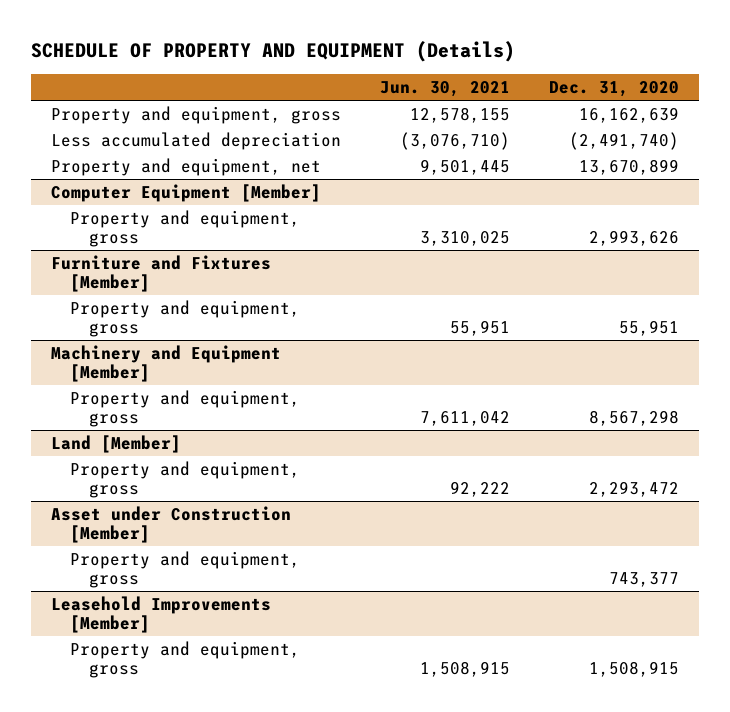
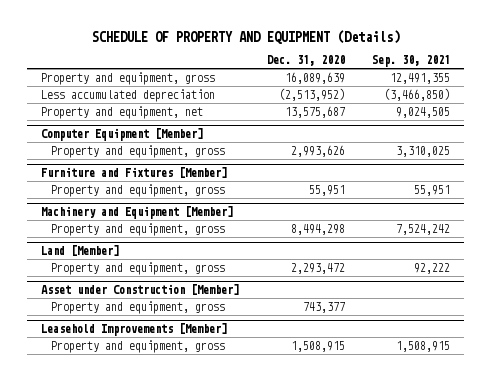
[379,81,510,98] Jun. 30, 2021 -> none
none -> [371,55,450,68] Sep. 30, 2021
[579,106,680,123] 16,162,639 -> [284,71,345,84] 16,089,639
[569,131,680,150] (2,491,740) -> [278,87,345,101] (2,513,952)
[579,158,680,175] 13,670,899 -> [284,105,345,118] 13,575,687
[589,410,680,427] 8,567,298 -> [290,223,345,235] 8,494,298

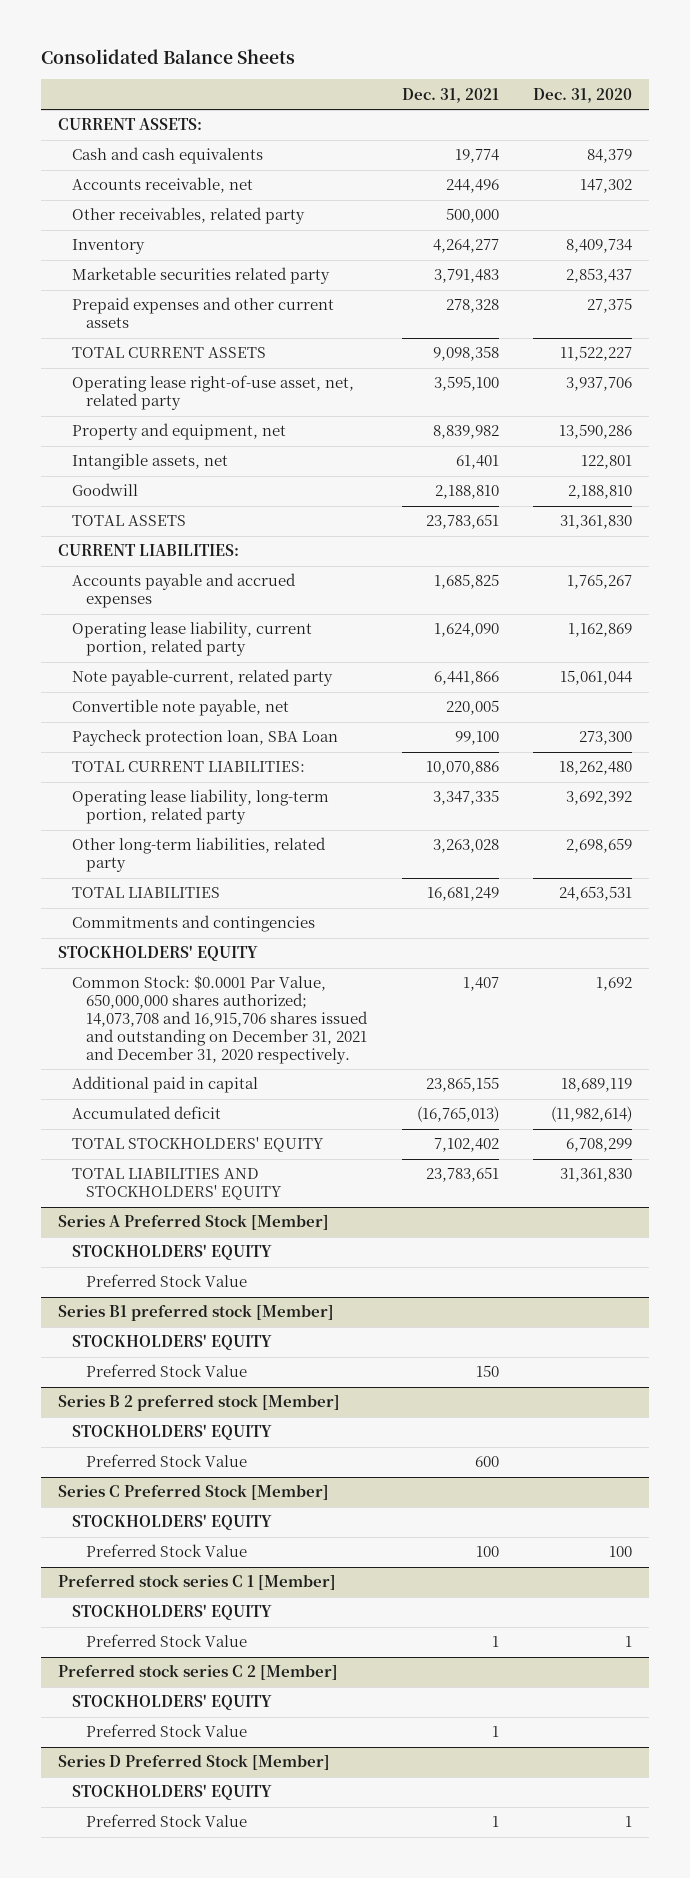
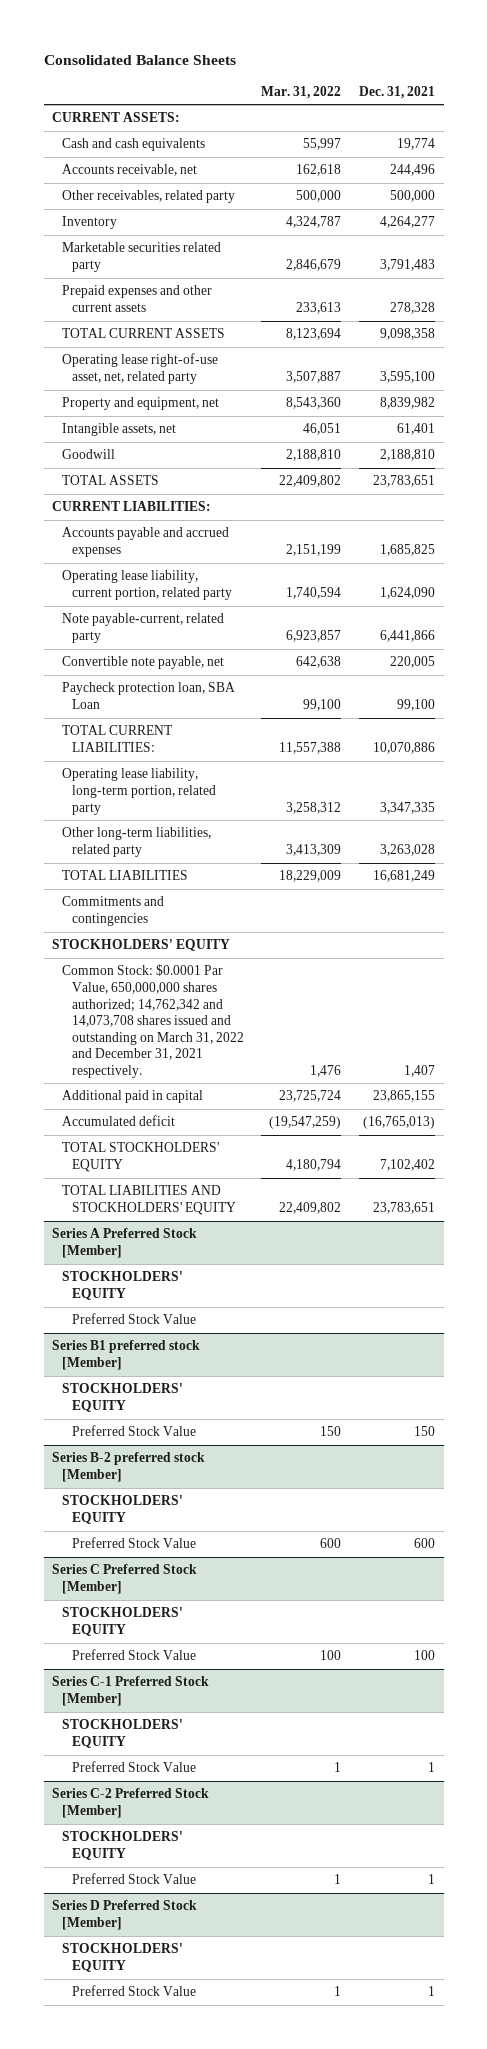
[533,87,633,103] Dec. 31, 2020 -> none
none -> [261,85,342,99] Mar. 31, 2022
[72,975,369,1064] Common Stock: $0.0001 Par Value, 650,000,000 shares authorized; 14,073,708 and 16,915,706 shares issued and outstanding on December 31, 2021 and December 31, 2020 respectively. -> [62,964,244,1078] Common Stock: $0.0001 Par Value, 650,000,000 shares authorized; 14,762,342 and 14,073,708 shares issued and outstanding on March 31, 2022 and December 31, 2021 respectively.
[57,1394,340,1412] Series B 2 preferred stock [Member] -> [52,1452,206,1483] Series B-2 preferred stock [Member]
[57,1574,336,1591] Preferred stock series C 1 [Member] -> [52,1676,210,1707] Series C-1 Preferred Stock [Member]
[57,1664,338,1681] Preferred stock series C 2 [Member] -> [52,1788,210,1819] Series C-2 Preferred Stock [Member]

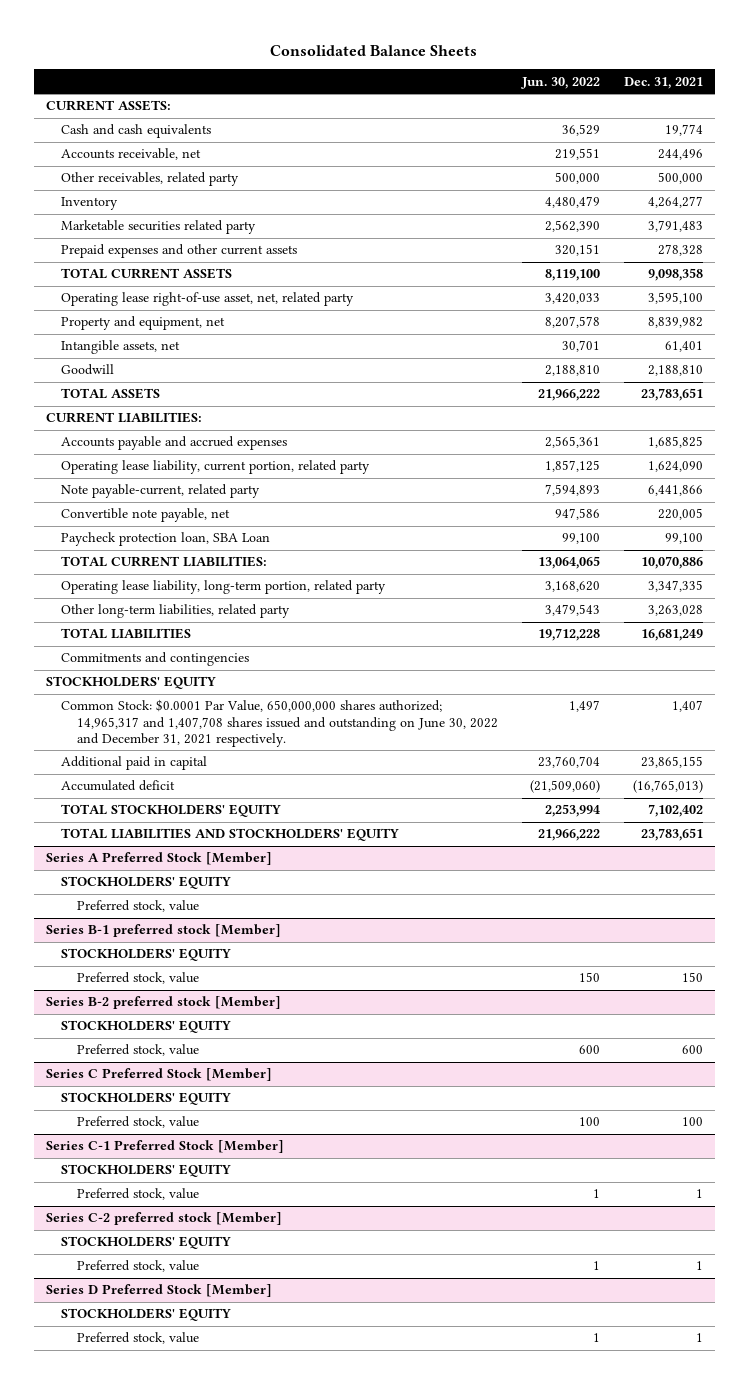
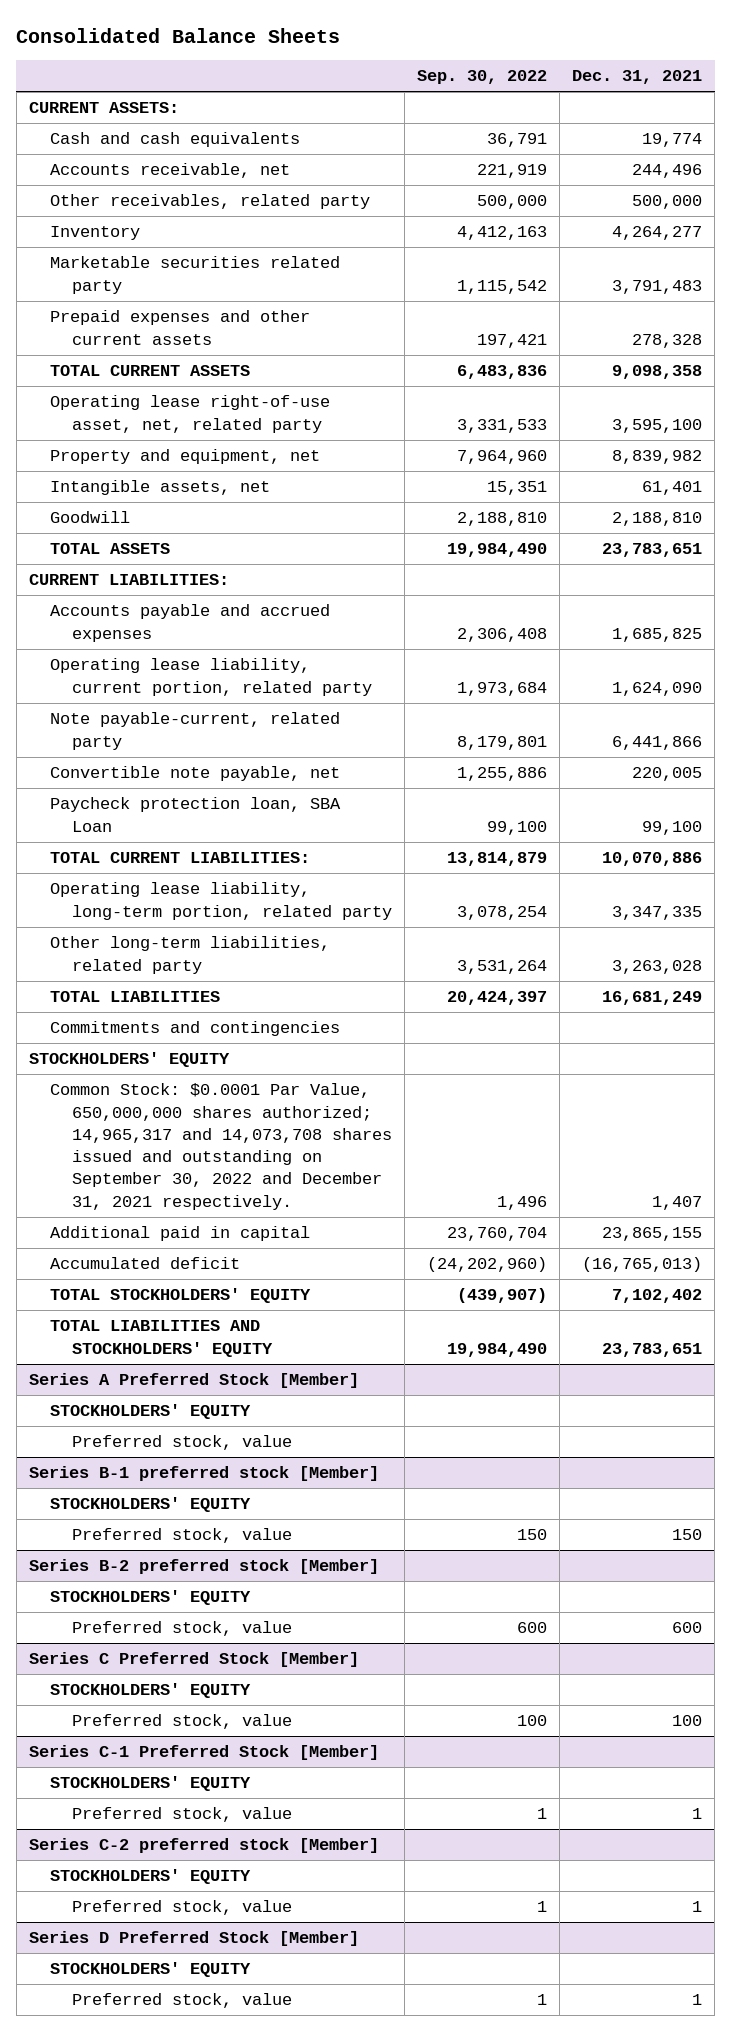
[520,76,600,89] Jun. 30, 2022 -> none
none -> [417,70,548,85] Sep. 30, 2022
[61,699,498,747] Common Stock: $0.0001 Par Value, 650,000,000 shares authorized; 14,965,317 and 1,407,708 shares issued and outstanding on June 30, 2022 and December 31, 2021 respectively. -> [50,1083,392,1210] Common Stock: $0.0001 Par Value, 650,000,000 shares authorized; 14,965,317 and 14,073,708 shares issued and outstanding on September 30, 2022 and December 31, 2021 respectively.

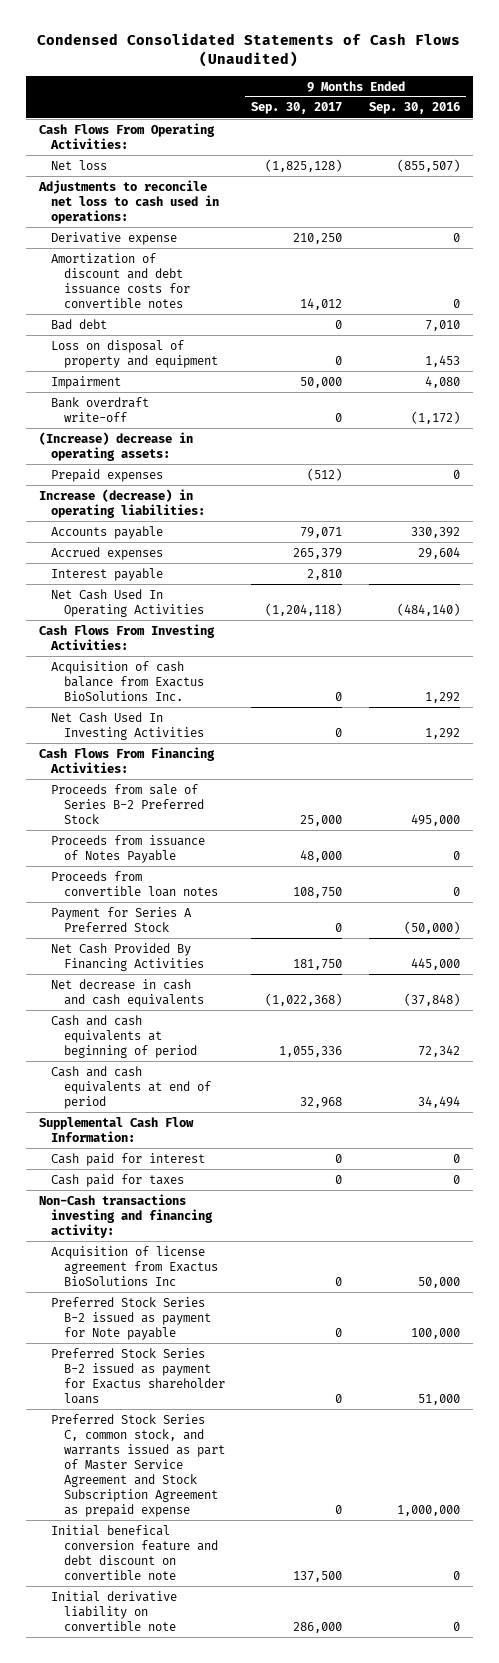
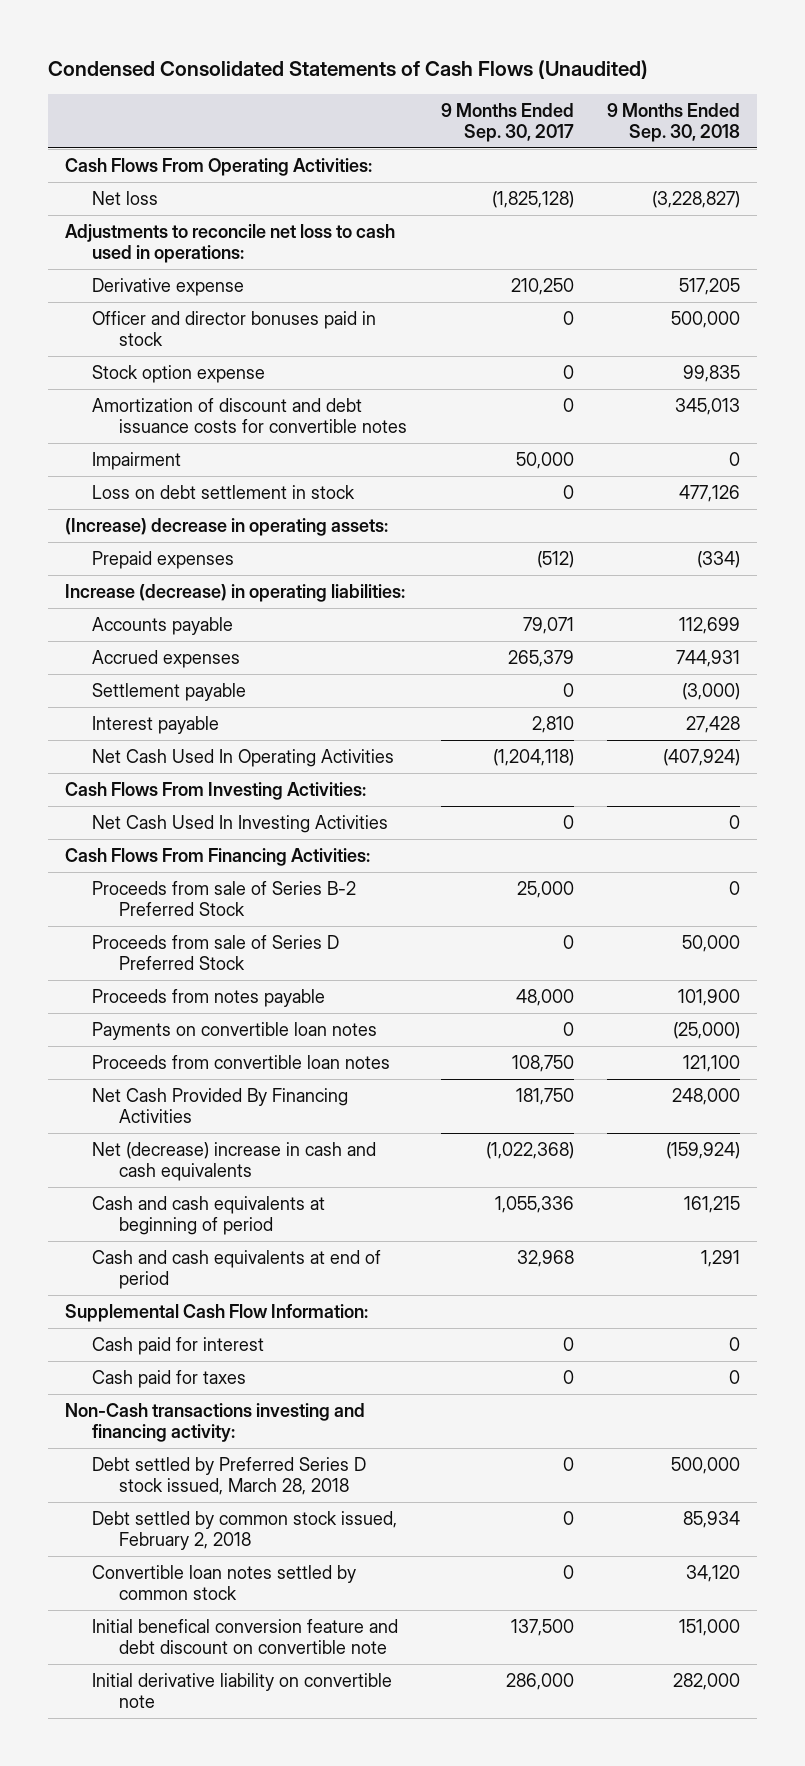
[368,102,460,115] Sep. 30, 2016 -> none
none -> [607,102,741,142] 9 Months Ended Sep. 30, 2018
[51,318,108,330] Bad debt -> none
[51,339,218,368] Loss on disposal of property and equipment -> none
none -> [92,310,377,347] Officer and director bonuses paid in stock
none -> [92,364,266,383] Stock option expense
[300,298,343,311] 14,012 -> [562,397,574,412] 0
[51,396,150,422] Bank overdraft write-off -> none
none -> [92,484,356,499] Loss on debt settlement in stock
none -> [92,682,247,701] Settlement payable
[51,660,204,701] Acquisition of cash balance from Exactus BioSolutions Inc. -> none
none -> [92,934,340,971] Proceeds from sale of Series D Preferred Stock
[51,834,206,863] Proceeds from issuance of Notes Payable -> [92,988,326,1007] Proceeds from notes payable
none -> [92,1021,378,1040] Payments on convertible loan notes
[51,906,193,932] Payment for Series A Preferred Stock -> none
[51,978,204,1007] Net decrease in cash and cash equivalents -> [92,1141,377,1182] Net (decrease) increase in cash and cash equivalents
[51,1245,218,1286] Acquisition of license agreement from Exactus BioSolutions Inc -> none
[51,1296,211,1340] Preferred Stock Series B-2 issued as payment for Note payable -> none
[51,1347,225,1405] Preferred Stock Series B-2 issued as payment for Exactus shareholder loans -> none
[51,1413,225,1518] Preferred Stock Series C, common stock, and warrants issued as part of Master Service Agreement and Stock Subscription Agreement as prepaid expense -> none
none -> [92,1456,367,1496] Debt settled by Preferred Series D stock issued, March 28, 2018
none -> [92,1510,398,1551] Debt settled by common stock issued, February 2, 2018
none -> [92,1564,357,1601] Convertible loan notes settled by common stock

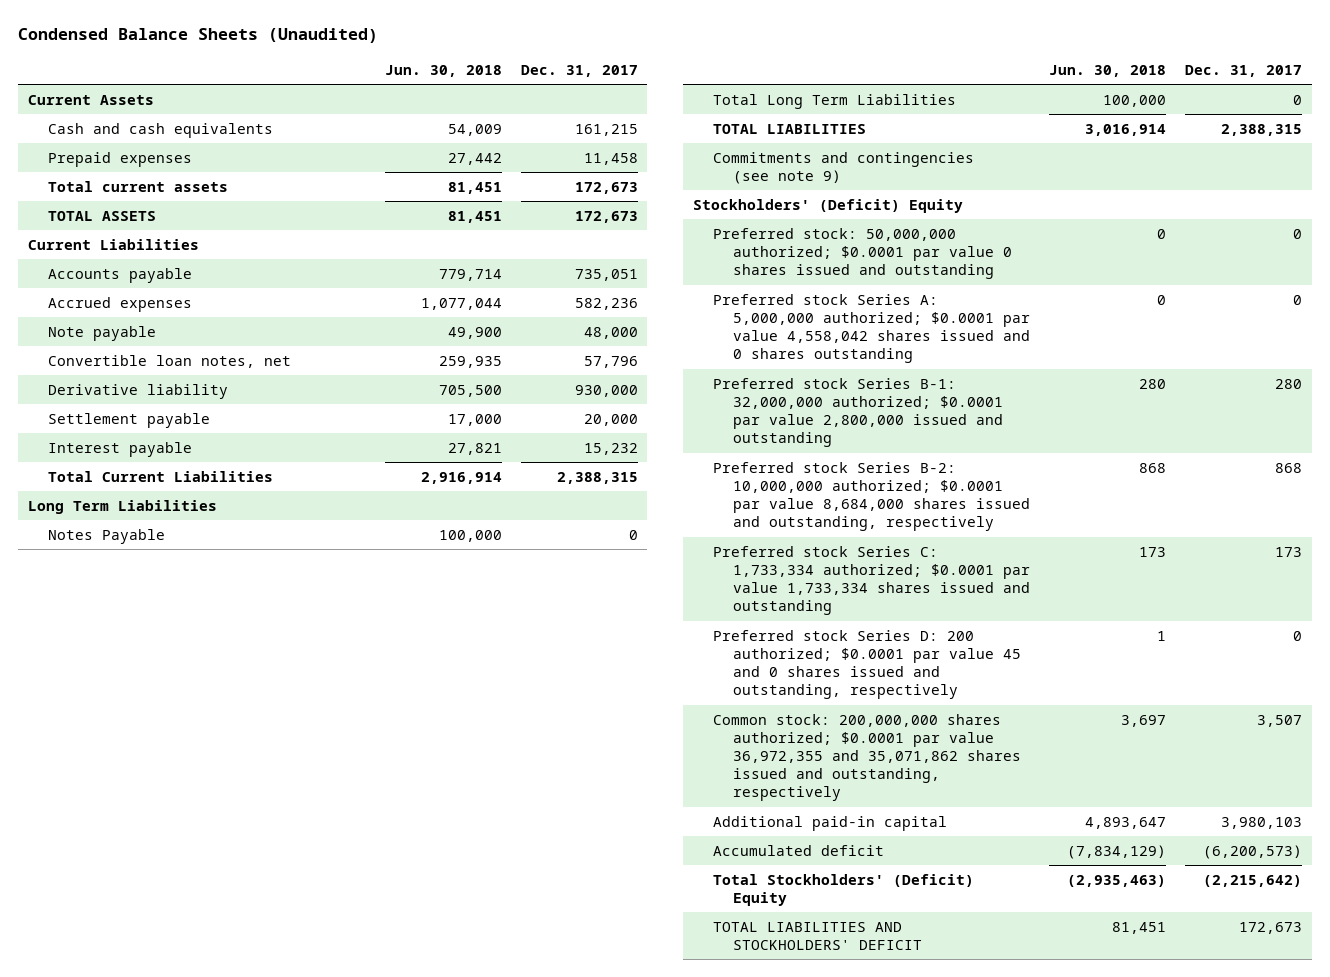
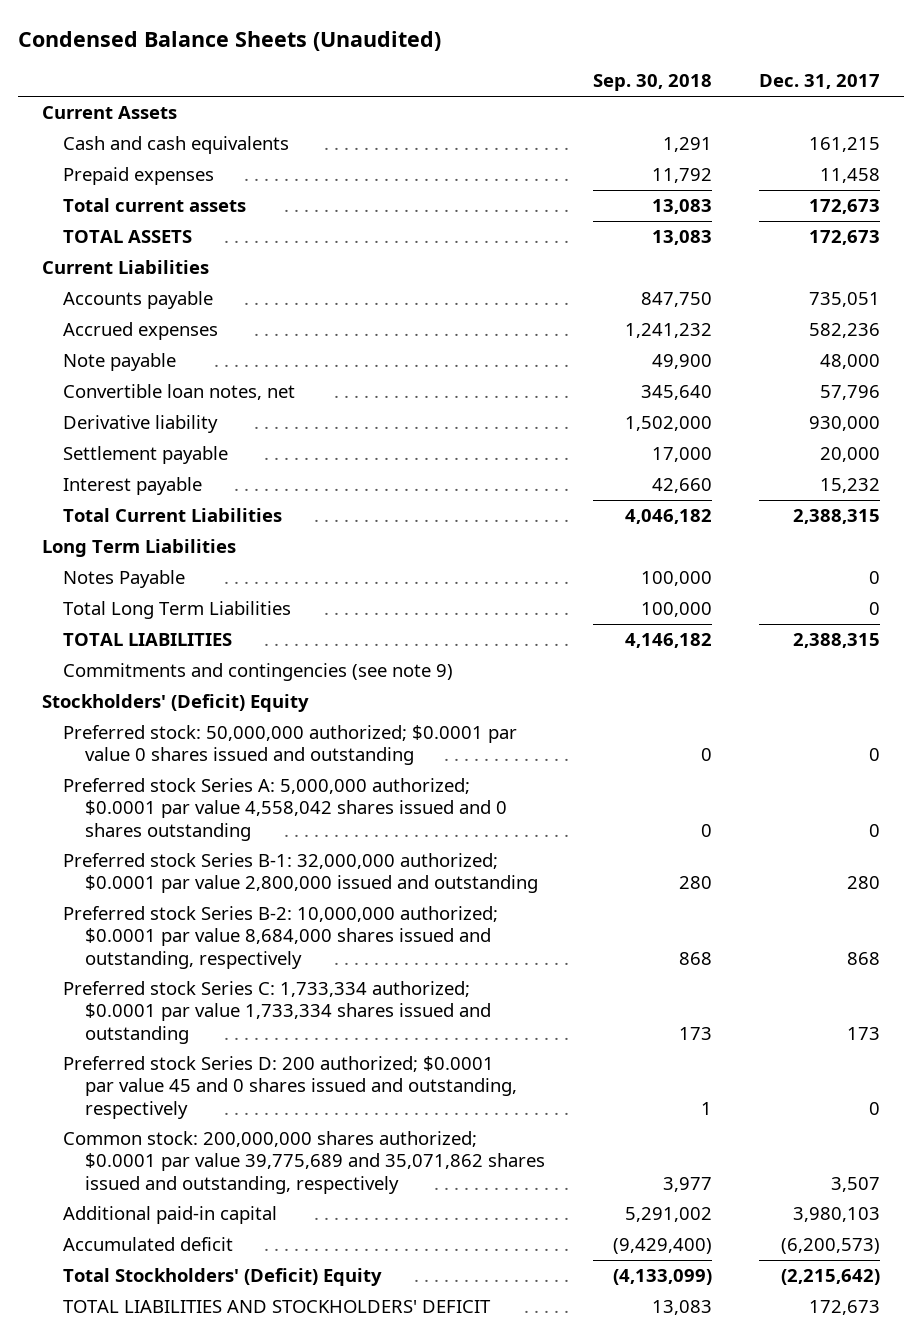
[384,64,502,77] Jun. 30, 2018 -> none
none -> [592,74,712,92] Sep. 30, 2018
[712,713,1022,802] Common stock: 200,000,000 shares authorized; $0.0001 par value 36,972,355 and 35,071,862 shares issued and outstanding, respectively -> [63,1131,546,1194] Common stock: 200,000,000 shares authorized; $0.0001 par value 39,775,689 and 35,071,862 shares issued and outstanding, respectively

